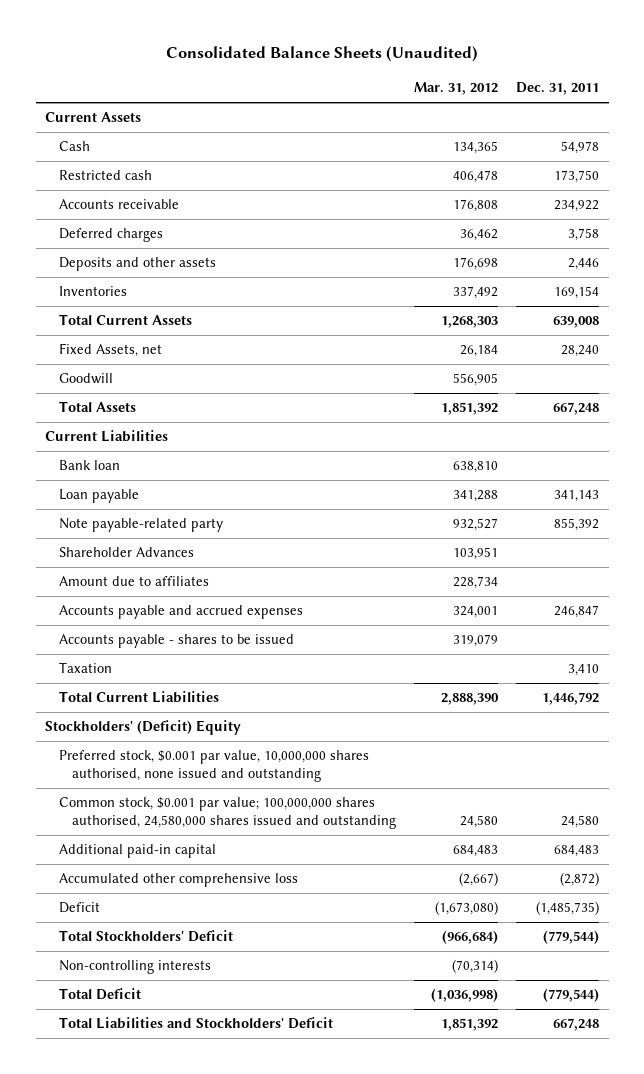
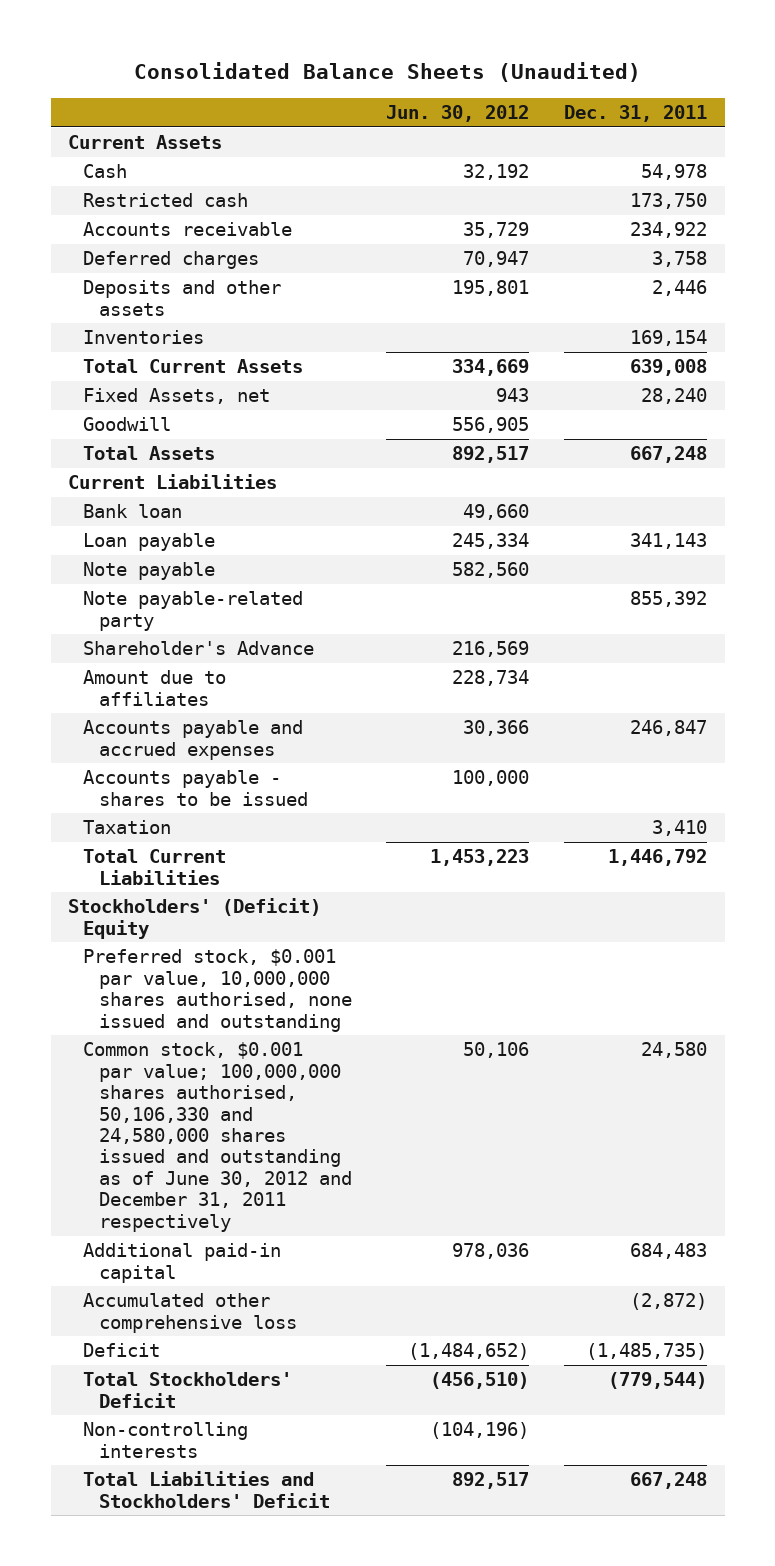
[414,82,499,96] Mar. 31, 2012 -> none
none -> [386,104,530,122] Jun. 30, 2012
none -> [83,562,216,581] Note payable
[58,547,194,558] Shareholder Advances -> [83,641,315,656] Shareholder's Advance
[58,797,397,830] Common stock, $0.001 par value; 100,000,000 shares authorised, 24,580,000 shares issued and outstanding -> [83,1042,352,1232] Common stock, $0.001 par value; 100,000,000 shares authorised, 50,106,330 and 24,580,000 shares issued and outstanding as of June 30, 2012 and December 31, 2011 respectively
[58,988,141,1001] Total Deficit -> none

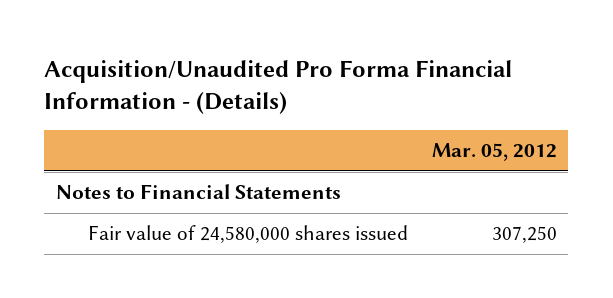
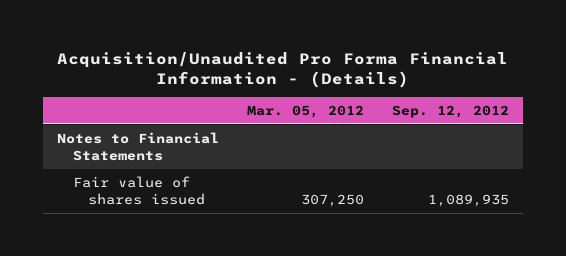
none -> [391,104,509,118] Sep. 12, 2012
[88,225,409,244] Fair value of 24,580,000 shares issued -> [72,176,206,205] Fair value of shares issued

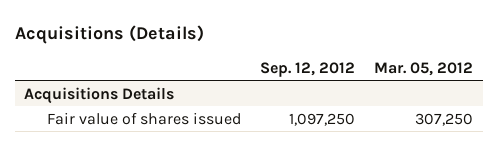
[56,51,508,88] Acquisition/Unaudited Pro Forma Financial Information - (Details) -> [14,25,204,45] Acquisitions (Details)
[57,132,220,161] Notes to Financial Statements -> none
none -> [24,86,175,104] Acquisitions Details
[427,193,509,207] 1,089,935 -> [288,112,355,126] 1,097,250

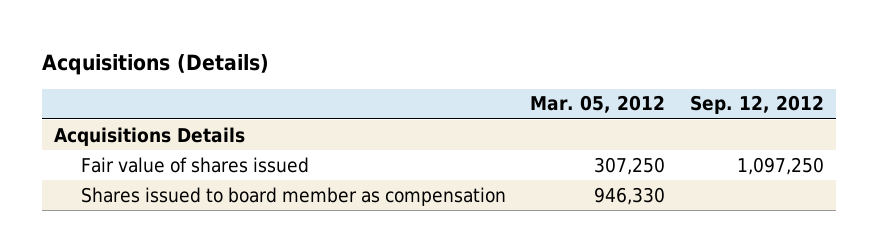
none -> [80,186,506,206] Shares issued to board member as compensation

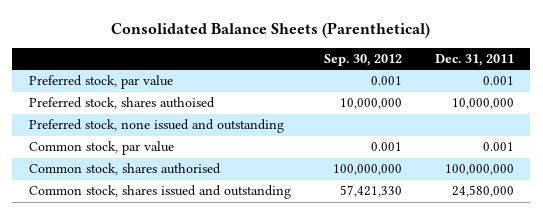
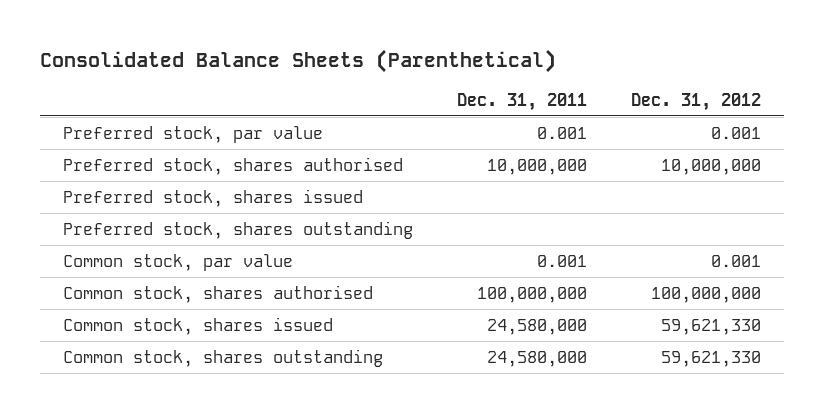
[323,53,402,66] Sep. 30, 2012 -> none
none -> [631,92,762,111] Dec. 31, 2012
[28,97,215,110] Preferred stock, shares authoised -> [62,156,403,175] Preferred stock, shares authorised
none -> [62,188,363,207] Preferred stock, shares issued
[28,119,284,134] Preferred stock, none issued and outstanding -> [62,220,413,239] Preferred stock, shares outstanding
[28,185,291,200] Common stock, shares issued and outstanding -> [62,316,333,335] Common stock, shares issued
none -> [62,348,383,367] Common stock, shares outstanding

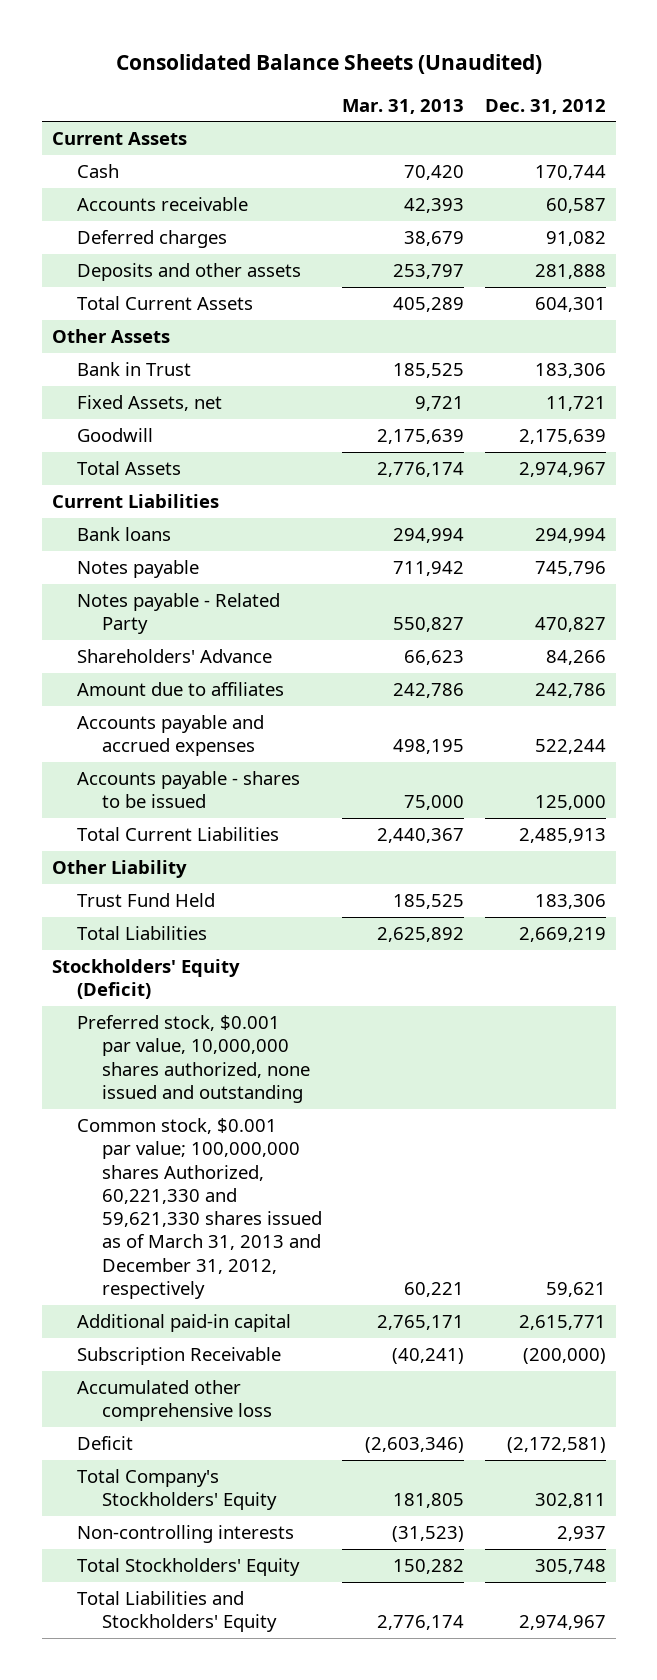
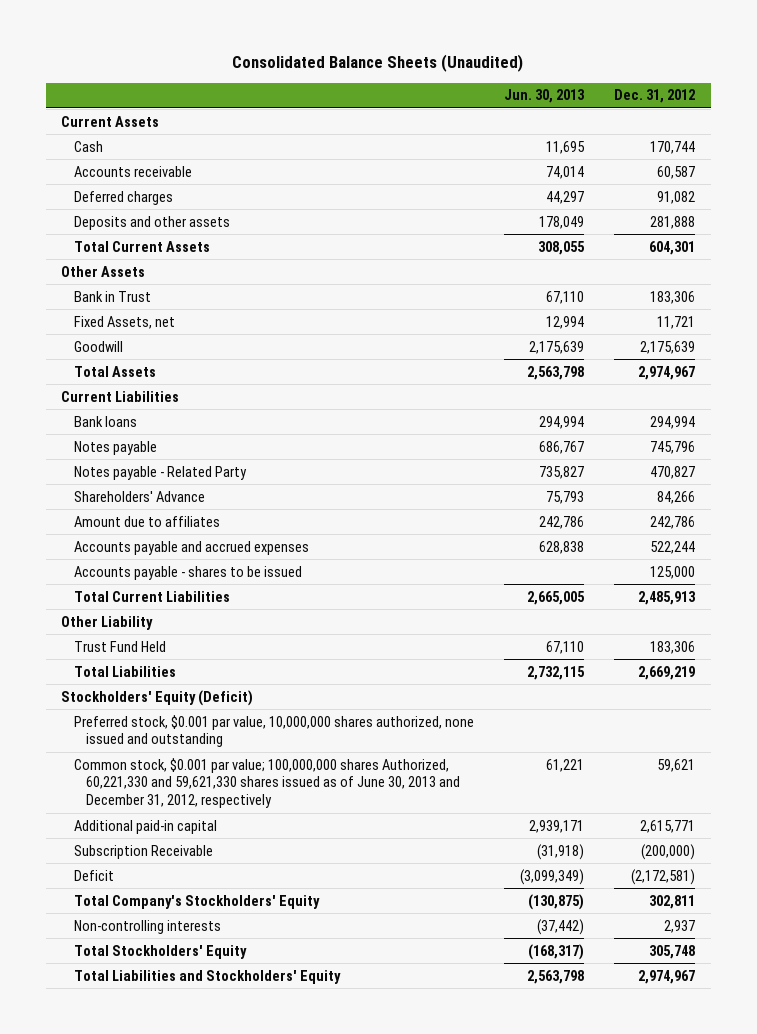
[342,98,465,114] Mar. 31, 2013 -> none
none -> [504,89,586,104] Jun. 30, 2013
[76,1118,323,1299] Common stock, $0.001 par value; 100,000,000 shares Authorized, 60,221,330 and 59,621,330 shares issued as of March 31, 2013 and December 31, 2012, respectively -> [73,757,461,809] Common stock, $0.001 par value; 100,000,000 shares Authorized, 60,221,330 and 59,621,330 shares issued as of June 30, 2013 and December 31, 2012, respectively
[76,1380,273,1422] Accumulated other comprehensive loss -> none

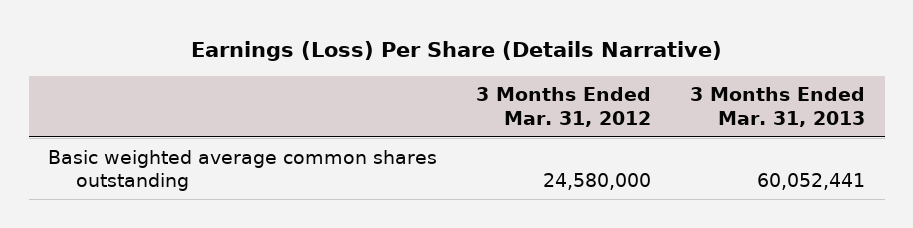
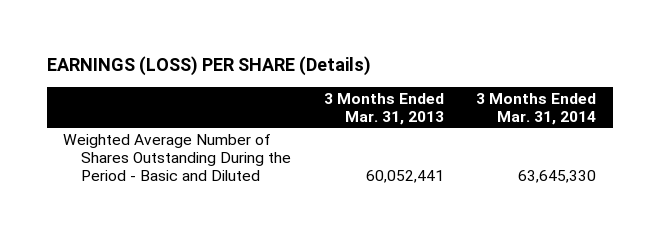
[190,41,722,62] Earnings (Loss) Per Share (Details Narrative) -> [47,56,372,77] EARNINGS (LOSS) PER SHARE (Details)
[476,87,652,127] 3 Months Ended Mar. 31, 2012 -> none
none -> [476,92,597,125] 3 Months Ended Mar. 31, 2014
[48,149,438,191] Basic weighted average common shares outstanding -> [63,133,292,181] Weighted Average Number of Shares Outstanding During the Period - Basic and Diluted

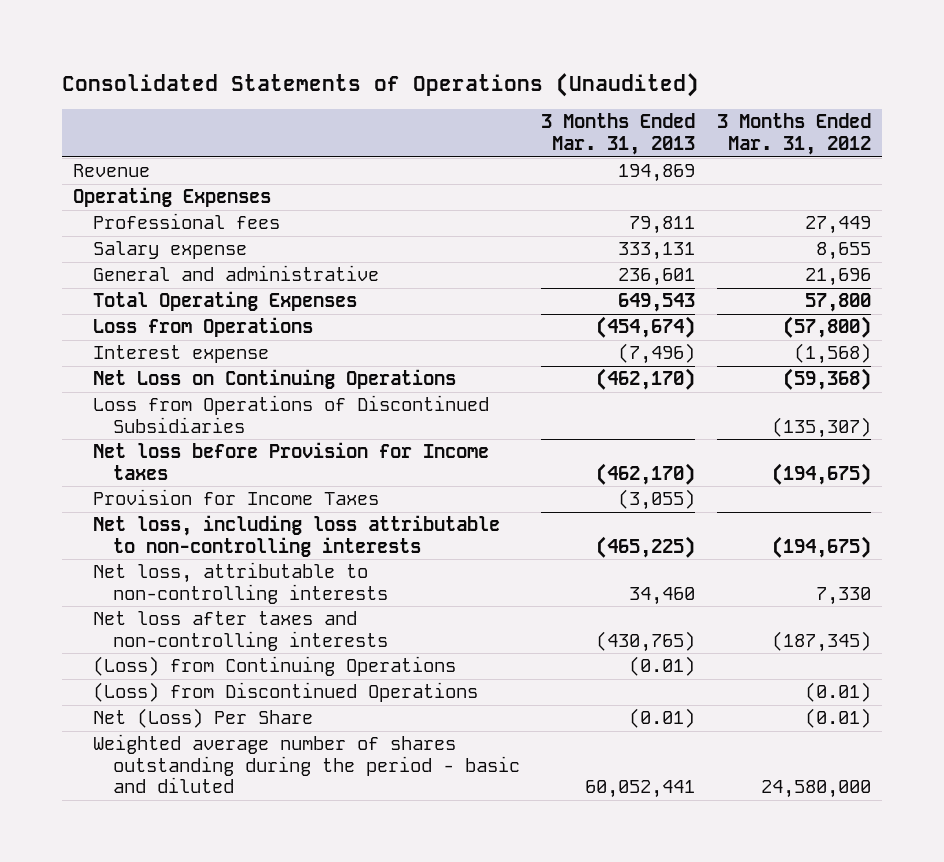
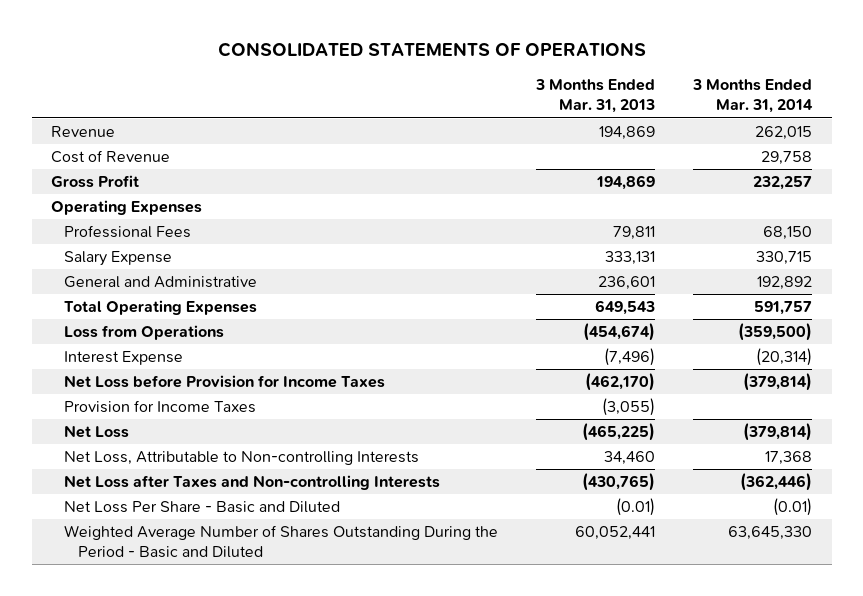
[62,72,700,97] Consolidated Statements of Operations (Unaudited) -> [217,42,646,58] CONSOLIDATED STATEMENTS OF OPERATIONS
[717,113,872,155] 3 Months Ended Mar. 31, 2012 -> none
none -> [692,79,814,114] 3 Months Ended Mar. 31, 2014
none -> [50,150,170,164] Cost of Revenue
none -> [50,175,139,189] Gross Profit
[92,213,280,230] Professional fees -> [64,225,192,239] Professional Fees
[92,241,247,260] Salary expense -> [64,251,173,267] Salary Expense
[92,265,379,282] General and administrative -> [64,276,258,289] General and Administrative
[92,369,456,390] Net Loss on Continuing Operations -> none
[92,395,489,433] Loss from Operations of Discontinued Subsidiaries -> none
[92,345,269,364] Interest expense -> [64,351,184,366] Interest Expense
[92,442,489,480] Net loss before Provision for Income taxes -> [64,375,386,389] Net Loss before Provision for Income Taxes
[92,656,456,677] (Loss) from Continuing Operations -> none
[92,682,478,703] (Loss) from Discontinued Operations -> none
[92,515,500,557] Net loss, including loss attributable to non-controlling interests -> [64,425,130,439] Net Loss
[92,562,388,604] Net loss, attributable to non-controlling interests -> [64,451,420,466] Net Loss, Attributable to Non-controlling Interests
[92,611,388,651] Net loss after taxes and non-controlling interests -> [64,475,441,491] Net Loss after Taxes and Non-controlling Interests
[92,708,313,729] Net (Loss) Per Share -> [64,501,341,514] Net Loss Per Share - Basic and Diluted
[92,734,520,794] Weighted average number of shares outstanding during the period - basic and diluted -> [64,525,499,559] Weighted Average Number of Shares Outstanding During the Period - Basic and Diluted

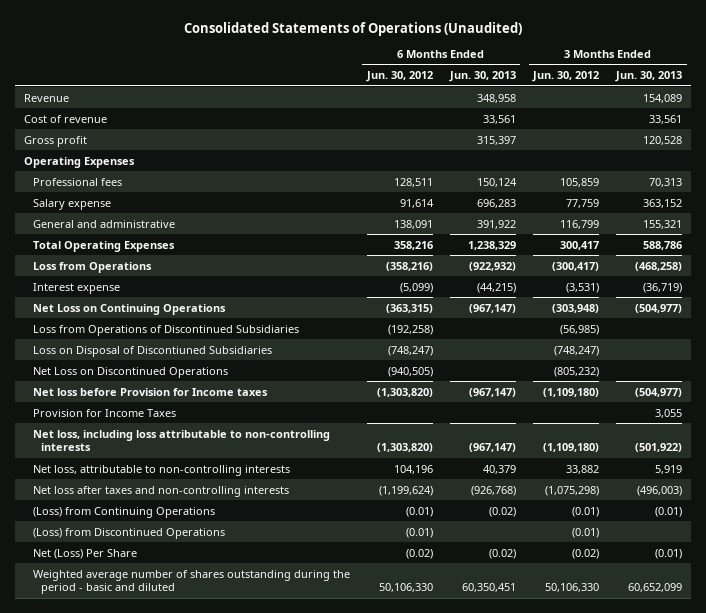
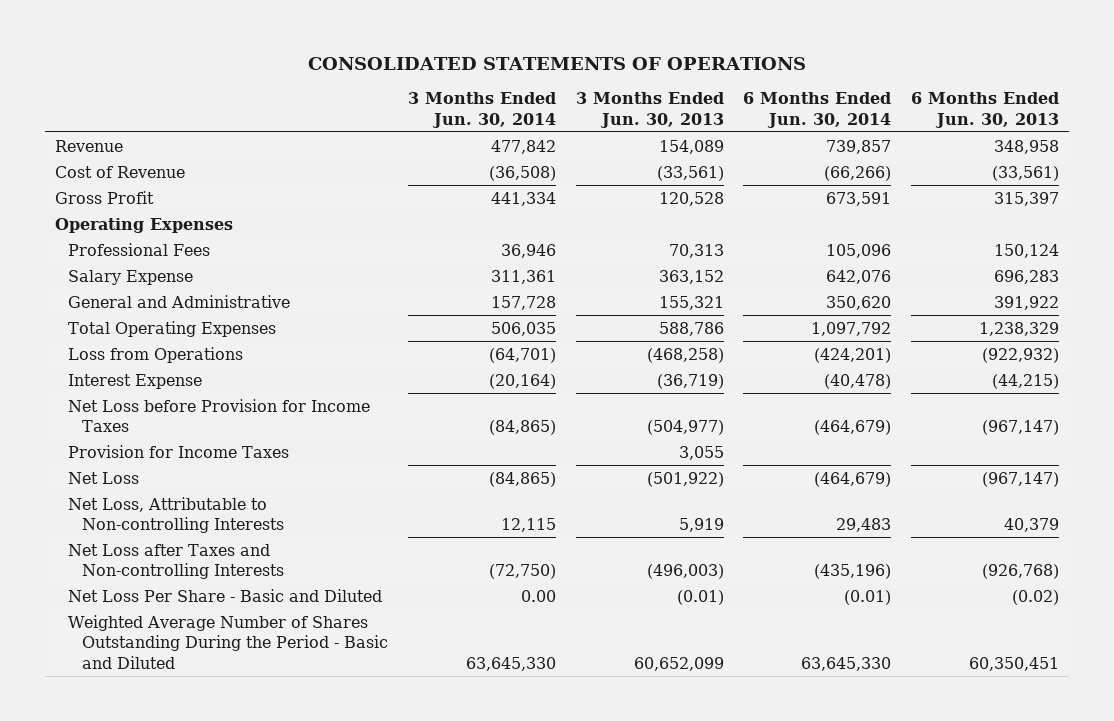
[184,21,523,36] Consolidated Statements of Operations (Unaudited) -> [308,56,807,70] CONSOLIDATED STATEMENTS OF OPERATIONS
[365,71,433,83] Jun. 30, 2012 -> none
[532,71,600,83] Jun. 30, 2012 -> none
none -> [407,92,556,128] 3 Months Ended Jun. 30, 2014
none -> [743,92,892,128] 6 Months Ended Jun. 30, 2014
[23,114,107,123] Cost of revenue -> [54,165,185,178] Cost of Revenue
[482,114,516,124] 33,561 -> [992,165,1060,181] (33,561)
[649,114,683,124] 33,561 -> [656,165,724,181] (33,561)
[23,135,87,147] Gross profit -> [54,190,154,204] Gross Profit
[32,177,122,186] Professional fees -> [68,242,211,256] Professional Fees
[32,198,111,210] Salary expense -> [68,269,194,285] Salary Expense
[32,219,175,228] General and administrative -> [68,294,291,308] General and Administrative
[32,303,226,315] Net Loss on Continuing Operations -> none
[32,324,299,336] Loss from Operations of Discontinued Subsidiaries -> none
[32,345,272,357] Loss on Disposal of Discontiuned Subsidiaries -> none
[32,366,228,378] Net Loss on Discontinued Operations -> none
[32,282,120,294] Interest expense -> [68,373,203,389] Interest Expense
[32,387,268,396] Net loss before Provision for Income taxes -> [68,398,371,433] Net Loss before Provision for Income Taxes
[32,506,215,518] (Loss) from Continuing Operations -> none
[32,527,225,539] (Loss) from Discontinued Operations -> none
[32,429,330,452] Net loss, including loss attributable to non-controlling interests -> [68,471,140,484] Net Loss
[32,464,290,476] Net loss, attributable to non-controlling interests -> [68,496,284,534] Net Loss, Attributable to Non-controlling Interests
[32,485,289,497] Net loss after taxes and non-controlling interests -> [68,543,284,580] Net Loss after Taxes and Non-controlling Interests
[32,548,137,559] Net (Loss) Per Share -> [68,588,383,602] Net Loss Per Share - Basic and Diluted
[32,569,350,595] Weighted average number of shares outstanding during the period - basic and diluted -> [68,614,388,669] Weighted Average Number of Shares Outstanding During the Period - Basic and Diluted

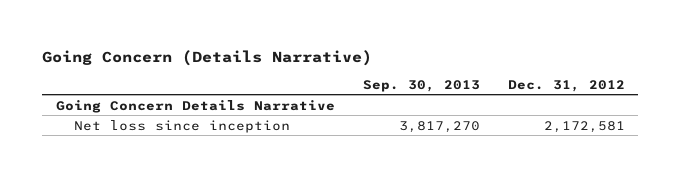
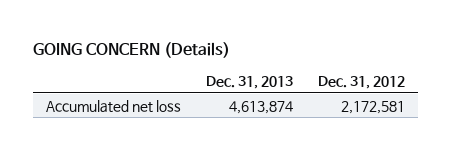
[42,49,373,66] Going Concern (Details Narrative) -> [33,42,231,59] GOING CONCERN (Details)
[362,79,480,92] Sep. 30, 2013 -> none
none -> [206,76,294,90] Dec. 31, 2013
[55,99,335,113] Going Concern Details Narrative -> none
[74,119,291,133] Net loss since inception -> [45,99,181,113] Accumulated net loss

